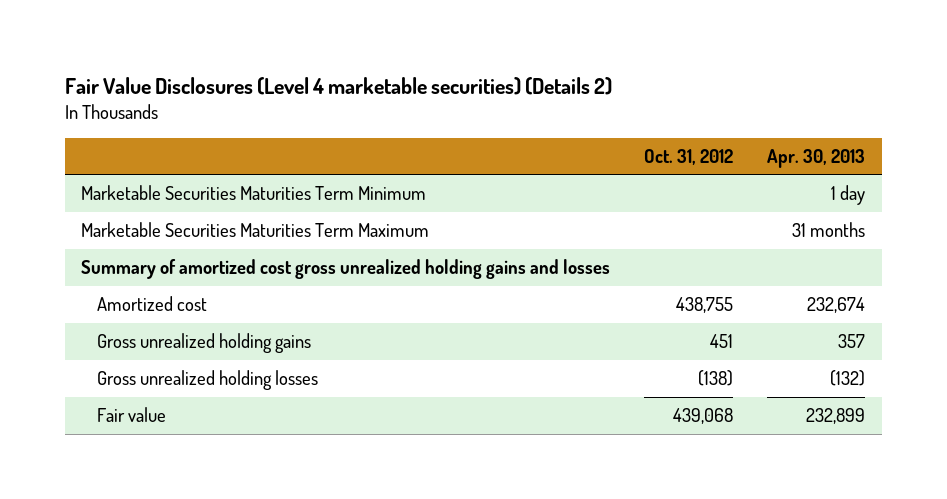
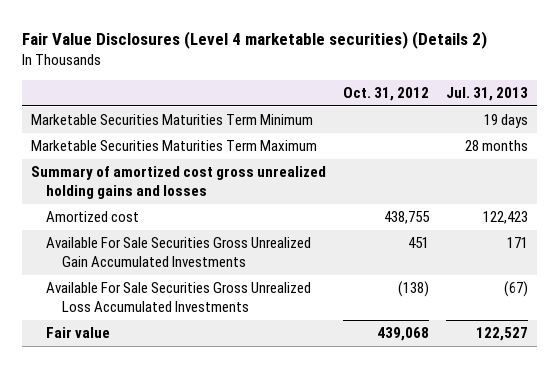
[767,148,866,168] Apr. 30, 2013 -> none
none -> [446,87,529,102] Jul. 31, 2013
[96,333,311,354] Gross unrealized holding gains -> [46,237,312,267] Available For Sale Securities Gross Unrealized Gain Accumulated Investments
[96,370,318,391] Gross unrealized holding losses -> [46,282,312,312] Available For Sale Securities Gross Unrealized Loss Accumulated Investments

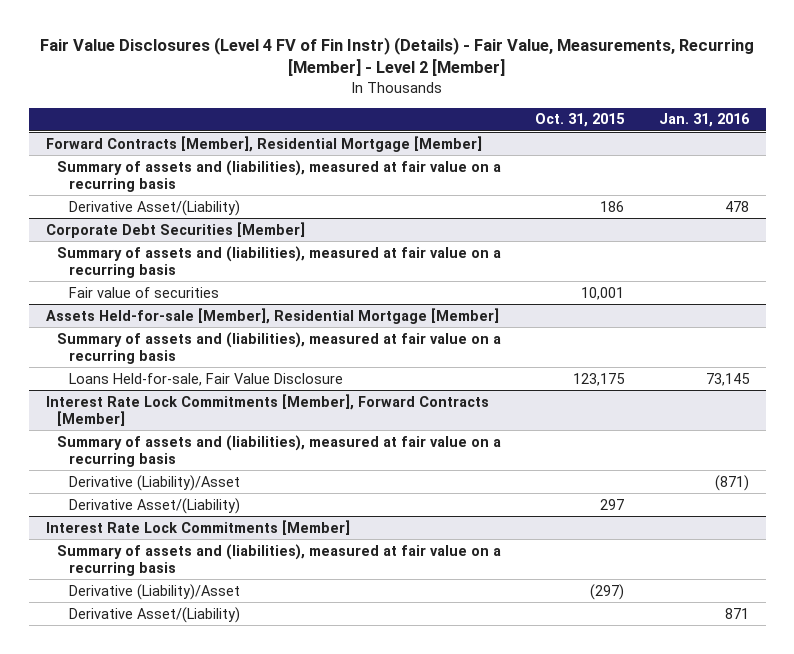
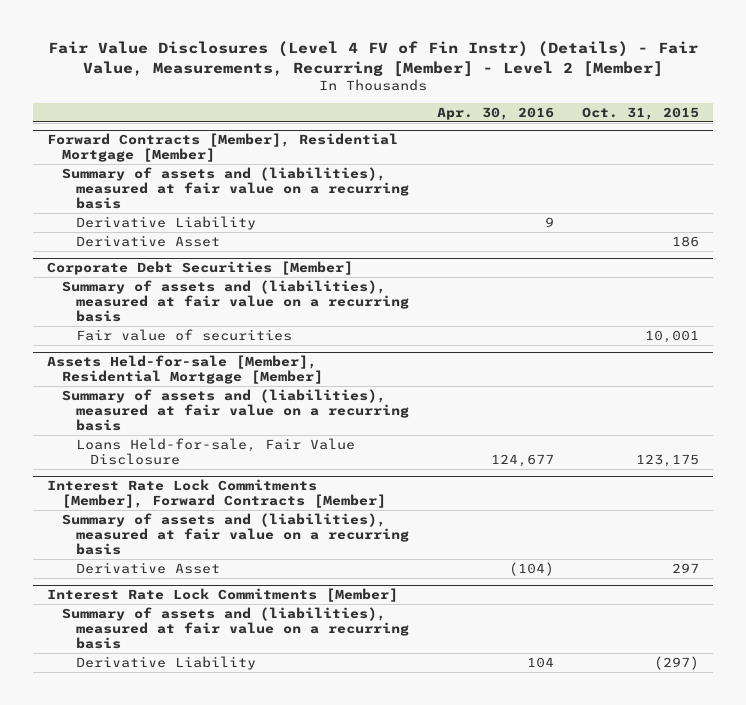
[658,113,750,128] Jan. 31, 2016 -> none
none -> [436,106,554,120] Apr. 30, 2016
none -> [75,215,256,230] Derivative Liability
[68,199,240,216] Derivative Asset/(Liability) -> [75,234,220,247] Derivative Asset
[68,474,240,491] Derivative (Liability)/Asset -> none
[68,497,240,514] Derivative Asset/(Liability) -> [75,561,220,574] Derivative Asset
[68,606,240,623] Derivative Asset/(Liability) -> none
[68,583,240,600] Derivative (Liability)/Asset -> [75,655,256,670] Derivative Liability

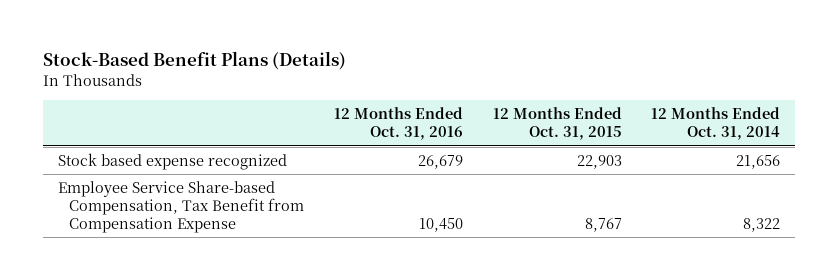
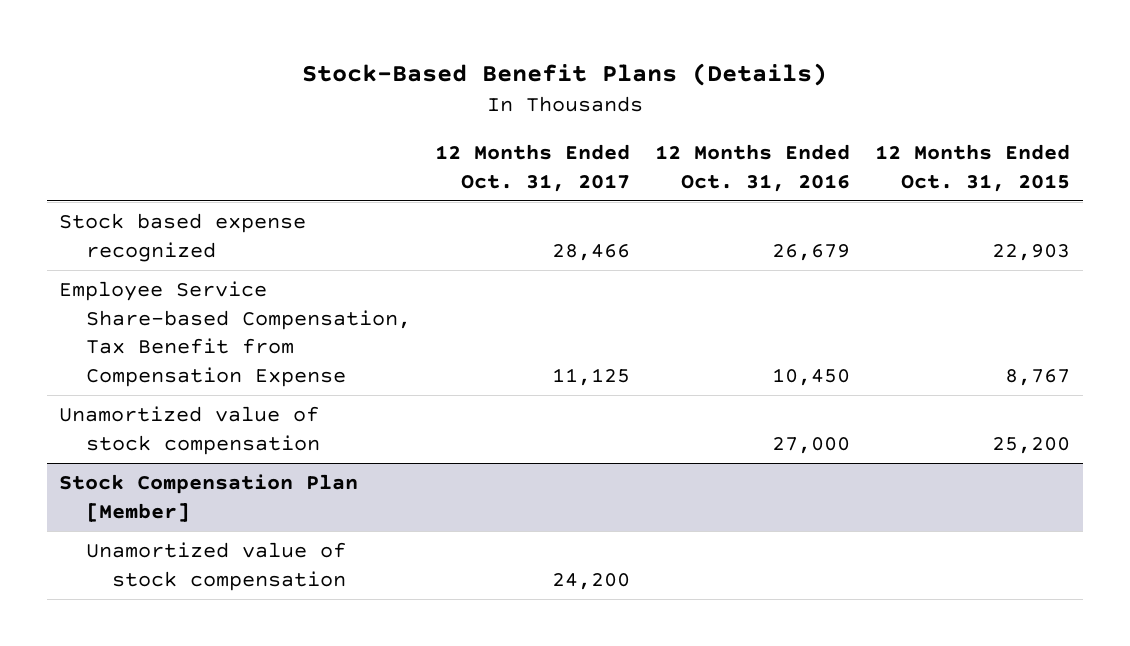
[651,107,781,141] 12 Months Ended Oct. 31, 2014 -> none
none -> [435,144,631,192] 12 Months Ended Oct. 31, 2017
none -> [59,406,320,455] Unamortized value of stock compensation
none -> [59,474,359,522] Stock Compensation Plan [Member]
none -> [85,542,346,591] Unamortized value of stock compensation

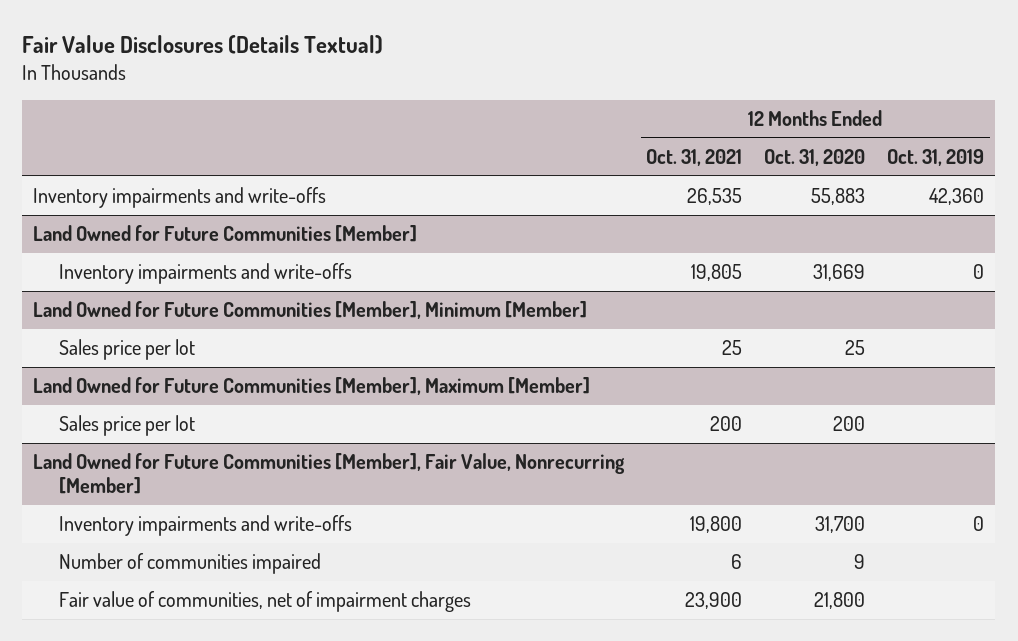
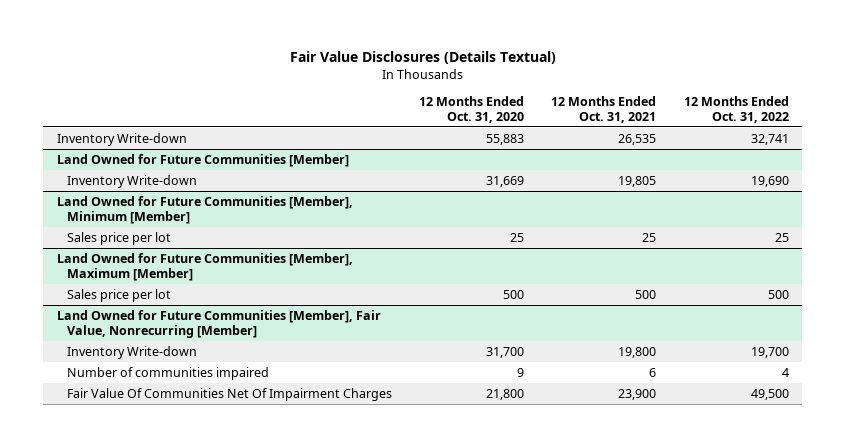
[887,149,985,167] Oct. 31, 2019 -> none
none -> [683,95,789,123] 12 Months Ended Oct. 31, 2022
[33,187,327,209] Inventory impairments and write-offs -> [56,132,187,146] Inventory Write-down
[58,263,352,285] Inventory impairments and write-offs -> [67,174,198,188] Inventory Write-down
[710,416,743,432] 200 -> [635,289,657,299] 500
[833,416,866,432] 200 -> [503,289,525,299] 500
[58,515,352,537] Inventory impairments and write-offs -> [67,345,198,359] Inventory Write-down
[58,591,471,613] Fair value of communities, net of impairment charges -> [67,387,393,401] Fair Value Of Communities Net Of Impairment Charges

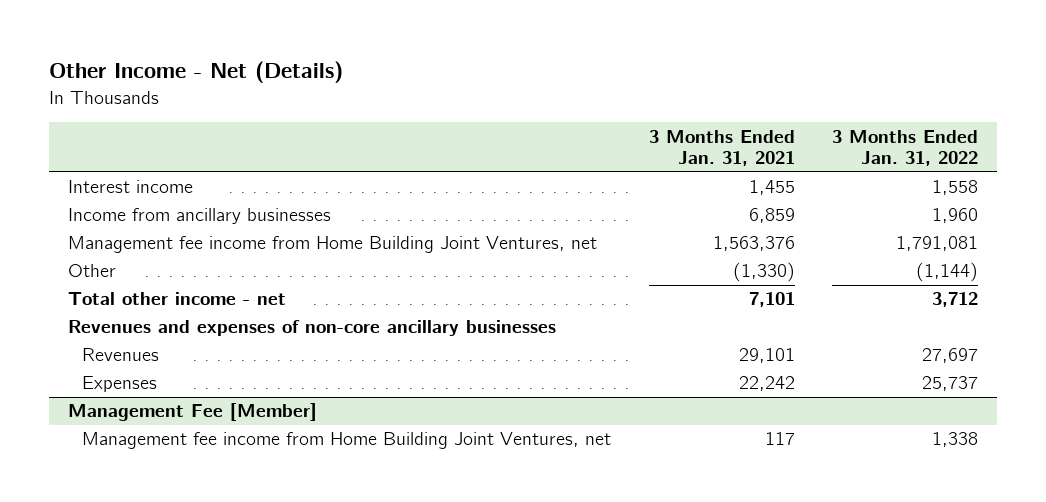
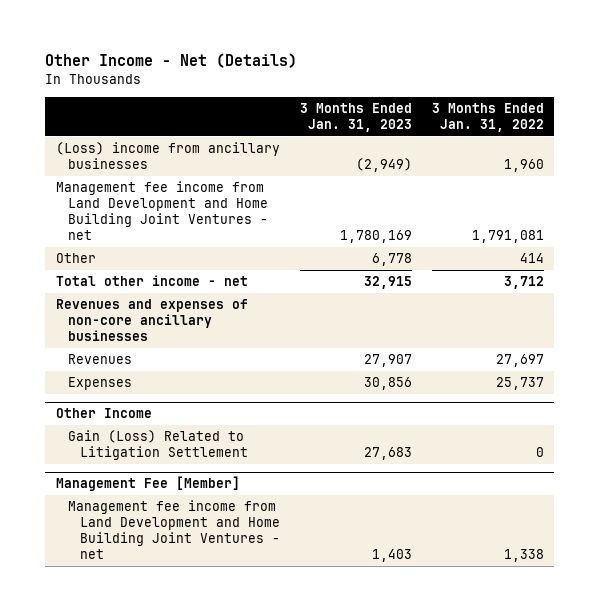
[648,129,795,167] 3 Months Ended Jan. 31, 2021 -> none
none -> [299,103,412,133] 3 Months Ended Jan. 31, 2023
[68,180,194,194] Interest income -> none
[68,208,332,225] Income from ancillary businesses -> [55,142,280,170] (Loss) income from ancillary businesses
[68,236,598,254] Management fee income from Home Building Joint Ventures, net -> [55,181,268,241] Management fee income from Land Development and Home Building Joint Ventures - net
[916,262,979,283] (1,144) -> [519,253,544,264] 414
none -> [55,408,152,419] Other Income
none -> [67,430,248,461] Gain (Loss) Related to Litigation Settlement
[82,432,612,450] Management fee income from Home Building Joint Ventures, net -> [67,500,280,560] Management fee income from Land Development and Home Building Joint Ventures - net

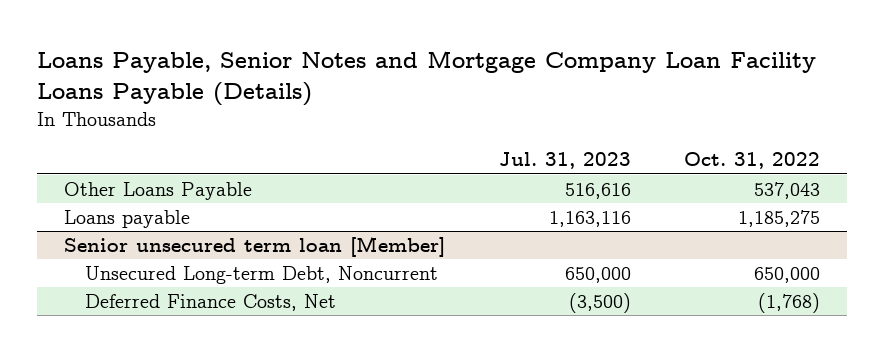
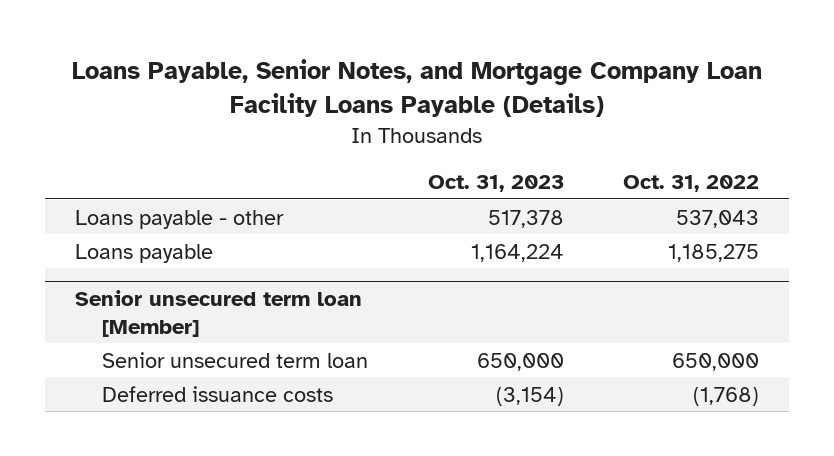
[37,51,817,106] Loans Payable, Senior Notes and Mortgage Company Loan Facility Loans Payable (Details) -> [71,59,762,118] Loans Payable, Senior Notes, and Mortgage Company Loan Facility Loans Payable (Details)
[498,152,631,170] Jul. 31, 2023 -> none
none -> [427,175,564,193] Oct. 31, 2023
[64,181,253,200] Other Loans Payable -> [74,209,284,229] Loans payable - other
[85,265,439,284] Unsecured Long-term Debt, Noncurrent -> [102,351,369,368] Senior unsecured term loan
[85,293,337,311] Deferred Finance Costs, Net -> [102,385,334,402] Deferred issuance costs

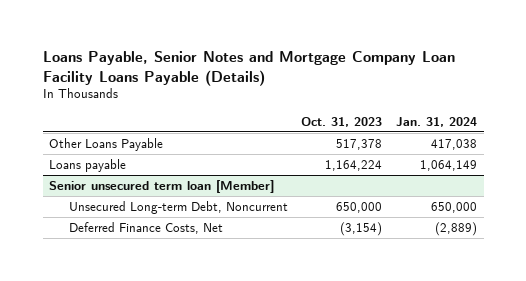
[71,59,762,118] Loans Payable, Senior Notes, and Mortgage Company Loan Facility Loans Payable (Details) -> [42,51,455,86] Loans Payable, Senior Notes and Mortgage Company Loan Facility Loans Payable (Details)
[622,175,759,193] Oct. 31, 2022 -> none
none -> [395,116,477,127] Jan. 31, 2024
[74,209,284,229] Loans payable - other -> [49,137,164,151] Other Loans Payable
[102,351,369,368] Senior unsecured term loan -> [68,200,288,214] Unsecured Long-term Debt, Noncurrent
[102,385,334,402] Deferred issuance costs -> [68,221,223,234] Deferred Finance Costs, Net

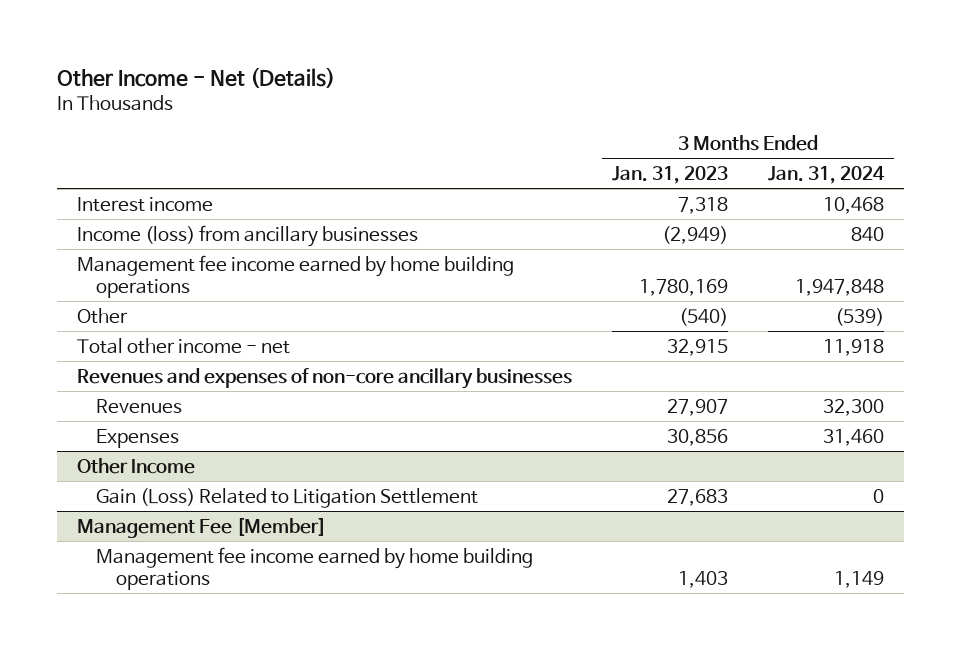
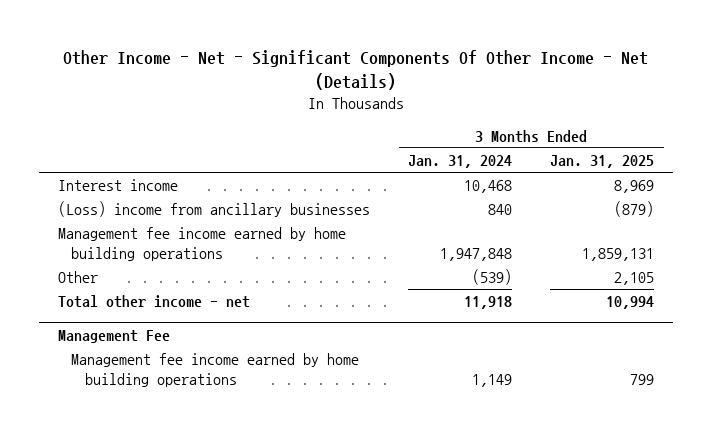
[56,67,335,89] Other Income - Net (Details) -> [63,50,649,91] Other Income - Net - Significant Components Of Other Income - Net (Details)
[612,165,729,184] Jan. 31, 2023 -> none
none -> [550,155,655,169] Jan. 31, 2025
[77,224,419,247] Income (loss) from ancillary businesses -> [58,201,371,218] (Loss) income from ancillary businesses
[77,367,573,389] Revenues and expenses of non-core ancillary businesses -> none
[96,398,183,414] Revenues -> none
[96,428,180,448] Expenses -> none
[77,457,196,474] Other Income -> none
[96,487,479,508] Gain (Loss) Related to Litigation Settlement -> none
[77,516,327,538] Management Fee [Member] -> [58,329,171,343] Management Fee

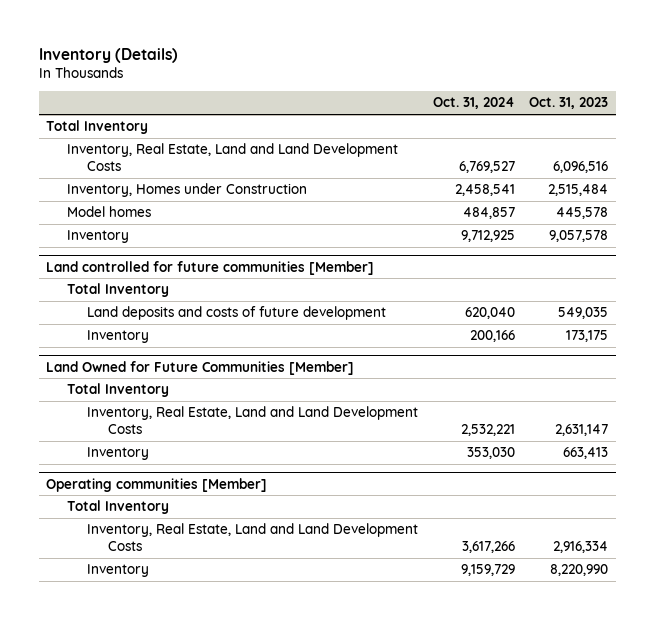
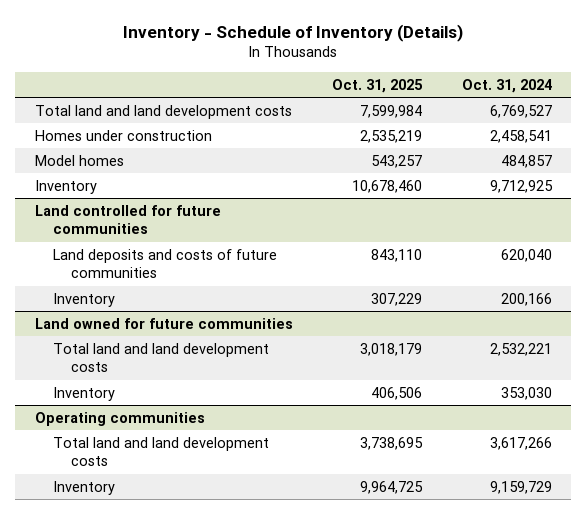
[38,47,178,63] Inventory (Details) -> [123,23,464,42] Inventory - Schedule of Inventory (Details)
[529,97,609,110] Oct. 31, 2023 -> none
none -> [332,78,424,93] Oct. 31, 2025
[46,120,149,135] Total Inventory -> none
[66,143,398,172] Inventory, Real Estate, Land and Land Development Costs -> [34,104,292,119] Total land and land development costs
[66,183,307,198] Inventory, Homes under Construction -> [34,129,212,141] Homes under construction
[66,283,169,298] Total Inventory -> none
[46,260,375,275] Land controlled for future communities [Member] -> [34,204,221,235] Land controlled for future communities
[87,306,387,321] Land deposits and costs of future development -> [53,248,278,279] Land deposits and costs of future communities
[66,383,169,398] Total Inventory -> none
[46,360,355,375] Land Owned for Future Communities [Member] -> [34,317,293,329] Land owned for future communities
[87,406,419,435] Inventory, Real Estate, Land and Land Development Costs -> [53,342,270,373] Total land and land development costs
[66,500,169,515] Total Inventory -> none
[46,477,268,492] Operating communities [Member] -> [34,411,205,426] Operating communities
[87,523,419,552] Inventory, Real Estate, Land and Land Development Costs -> [53,436,270,467] Total land and land development costs

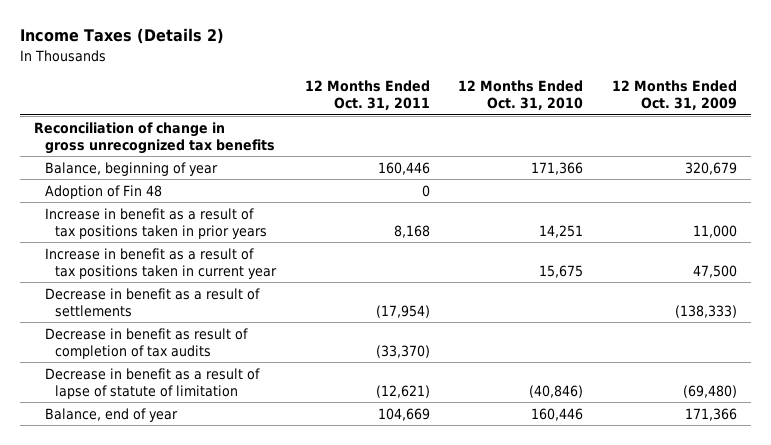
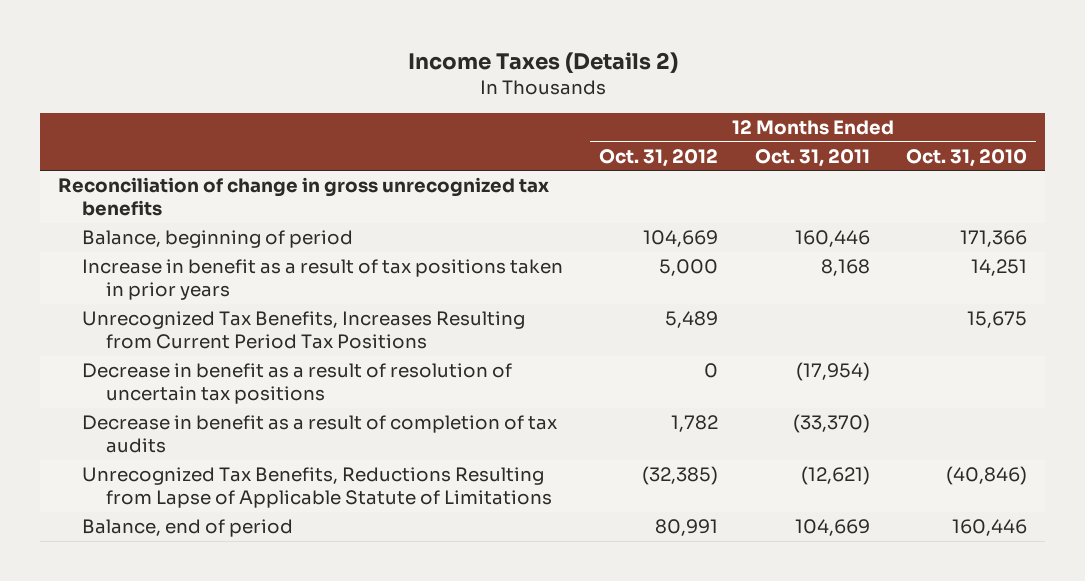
[611,80,737,111] 12 Months Ended Oct. 31, 2009 -> none
none -> [599,148,719,167] Oct. 31, 2012
[44,184,162,199] Adoption of Fin 48 -> none
[44,161,218,176] Balance, beginning of year -> [81,230,353,249] Balance, beginning of period
[44,247,278,279] Increase in benefit as a result of tax positions taken in current year -> [81,311,525,349] Unrecognized Tax Benefits, Increases Resulting from Current Period Tax Positions
[44,287,260,317] Decrease in benefit as a result of settlements -> [81,363,512,404] Decrease in benefit as a result of resolution of uncertain tax positions
[44,327,248,359] Decrease in benefit as result of completion of tax audits -> [81,415,557,453] Decrease in benefit as a result of completion of tax audits
[44,367,260,399] Decrease in benefit as a result of lapse of statute of limitation -> [81,467,552,508] Unrecognized Tax Benefits, Reductions Resulting from Lapse of Applicable Statute of Limitations
[44,407,178,422] Balance, end of year -> [81,519,293,538] Balance, end of period

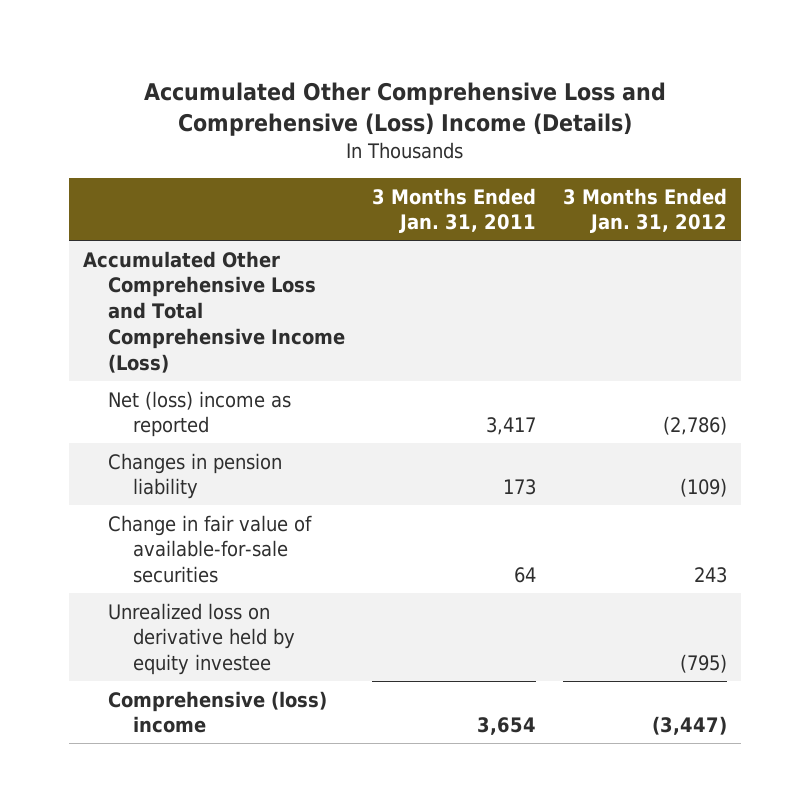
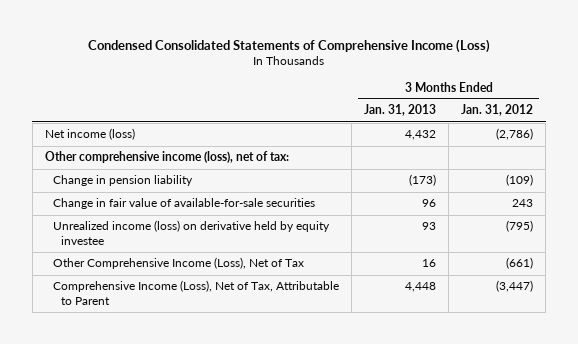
[144,81,667,137] Accumulated Other Comprehensive Loss and Comprehensive (Loss) Income (Details) -> [87,38,490,53] Condensed Consolidated Statements of Comprehensive Income (Loss)
[372,187,537,234] 3 Months Ended Jan. 31, 2011 -> none
none -> [363,104,436,117] Jan. 31, 2013
[82,250,345,373] Accumulated Other Comprehensive Loss and Total Comprehensive Income (Loss) -> none
[107,390,291,438] Net (loss) income as reported -> [44,128,135,141] Net income (loss)
none -> [44,151,289,164] Other comprehensive income (loss), net of tax:
[107,452,282,500] Changes in pension liability -> [52,175,193,187] Change in pension liability
[107,602,295,676] Unrealized loss on derivative held by equity investee -> [52,220,330,246] Unrealized income (loss) on derivative held by equity investee
none -> [52,257,304,270] Other Comprehensive Income (Loss), Net of Tax
[107,690,327,734] Comprehensive (loss) income -> [52,280,339,306] Comprehensive Income (Loss), Net of Tax, Attributable to Parent

